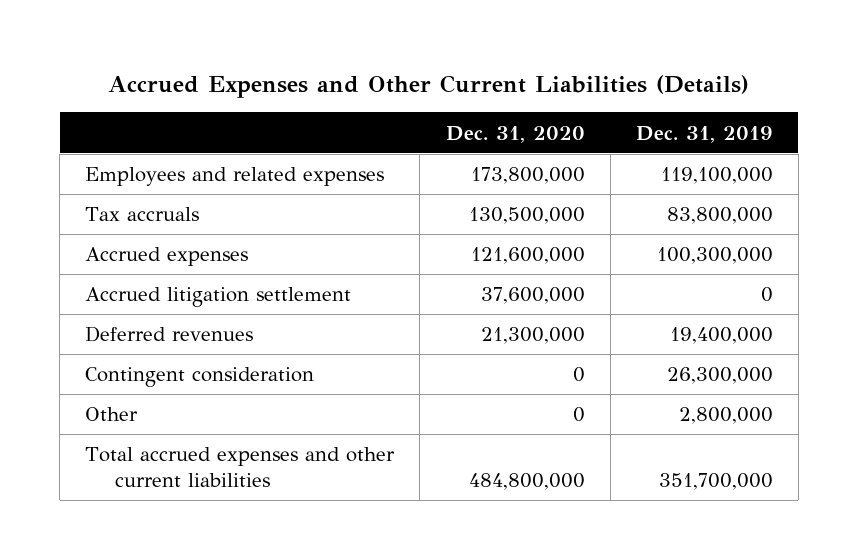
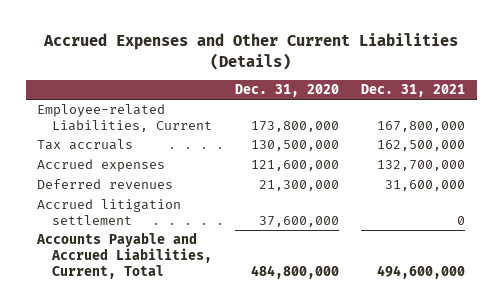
[635,125,773,143] Dec. 31, 2019 -> none
none -> [361,83,466,97] Dec. 31, 2021
[85,167,385,187] Employees and related expenses -> [37,104,213,133] Employee-related Liabilities, Current
[85,367,315,388] Contingent consideration -> none
[85,407,139,422] Other -> none
[85,287,352,308] Accrued litigation settlement -> [37,199,182,226] Accrued litigation settlement
[85,447,396,488] Total accrued expenses and other current liabilities -> [36,232,213,280] Accounts Payable and Accrued Liabilities, Current, Total

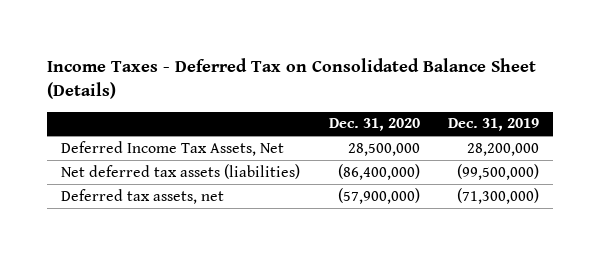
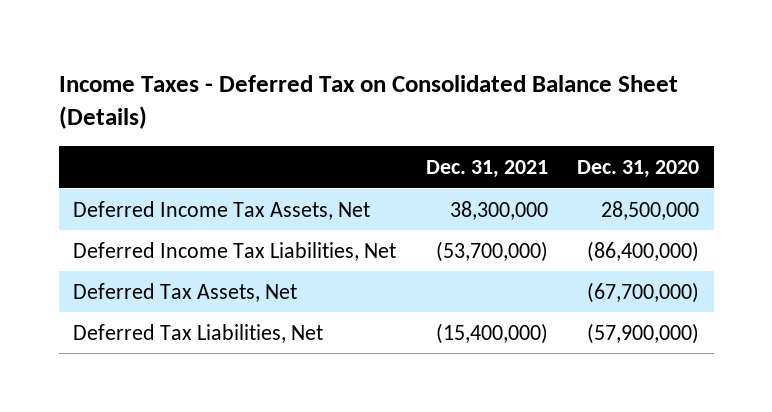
[447,118,539,132] Dec. 31, 2019 -> none
none -> [425,159,548,178] Dec. 31, 2021
[61,163,301,179] Net deferred tax assets (liabilities) -> [73,241,397,261] Deferred Income Tax Liabilities, Net
[61,188,225,204] Deferred tax assets, net -> [73,282,298,302] Deferred Tax Assets, Net
[337,187,420,204] (57,900,000) -> [587,281,700,303] (67,700,000)
none -> [73,323,324,343] Deferred Tax Liabilities, Net

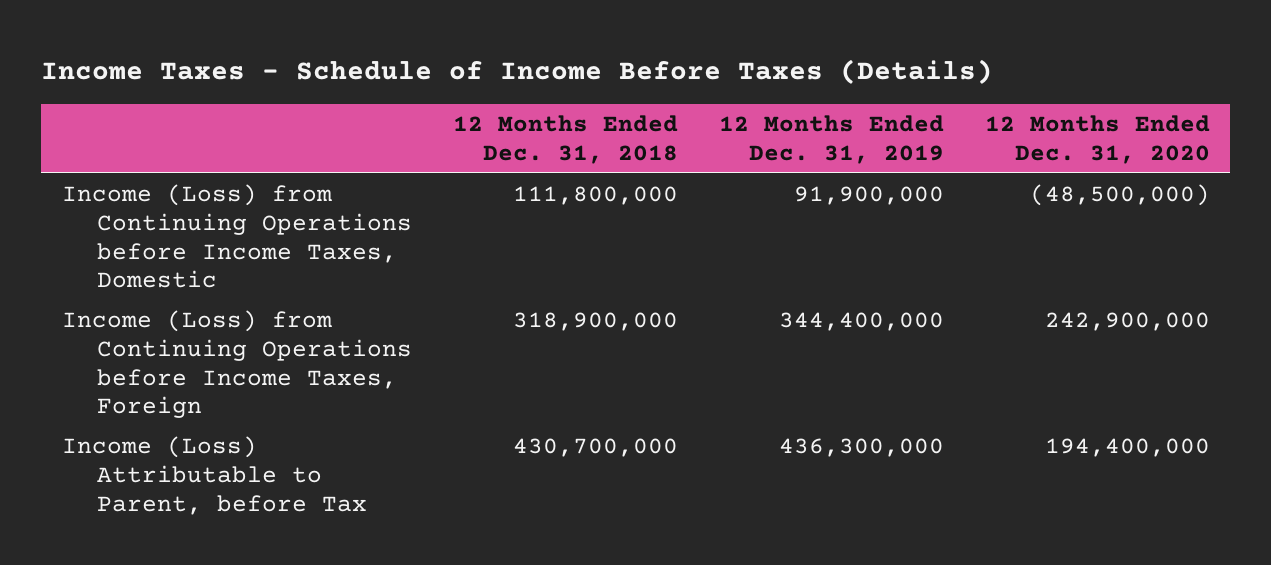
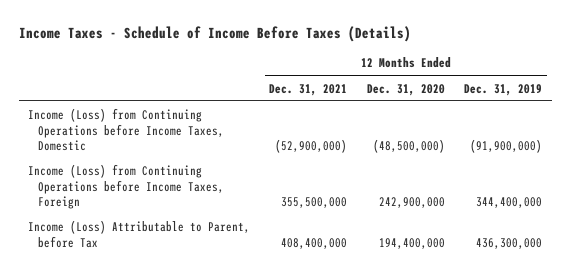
[452,114,678,164] 12 Months Ended Dec. 31, 2018 -> none
none -> [269,83,348,96] Dec. 31, 2021
[793,186,944,206] 91,900,000 -> [469,139,542,154] (91,900,000)

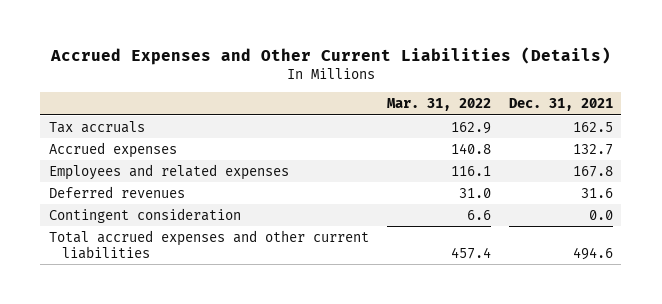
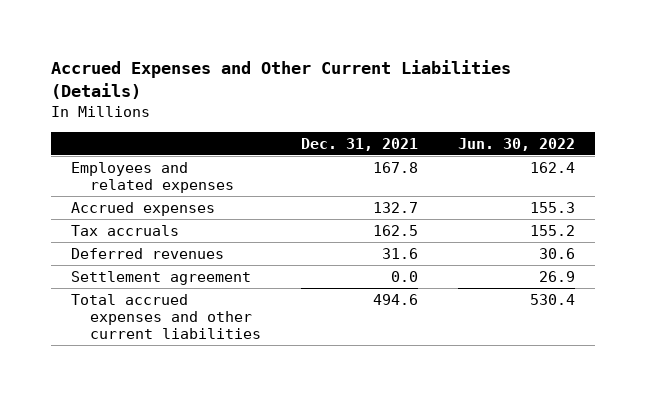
[386,98,491,112] Mar. 31, 2022 -> none
none -> [458,137,576,151] Jun. 30, 2022
[49,141,178,158] Accrued expenses -> [70,201,215,216] Accrued expenses
[49,120,146,133] Tax accruals -> [70,224,179,236] Tax accruals
[49,207,242,223] Contingent consideration -> [70,270,251,285] Settlement agreement

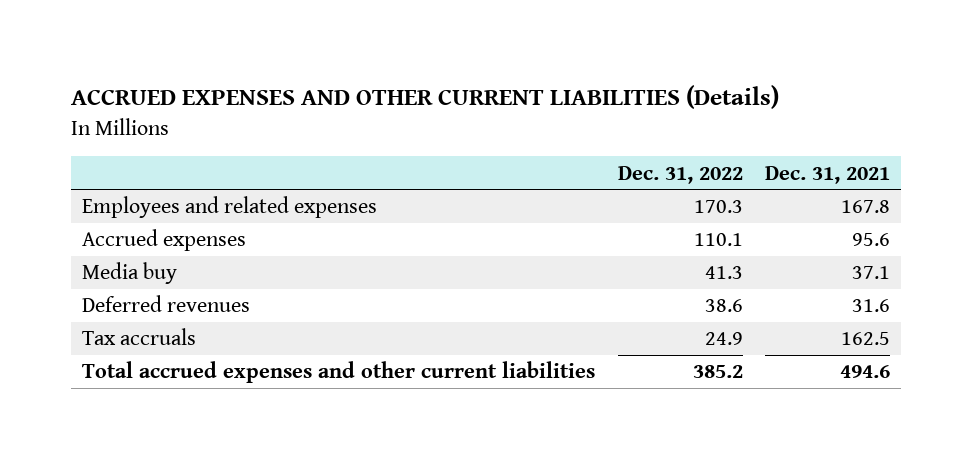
[50,59,511,99] Accrued Expenses and Other Current Liabilities (Details) -> [71,85,780,110] ACCRUED EXPENSES AND OTHER CURRENT LIABILITIES (Details)
[458,137,576,151] Jun. 30, 2022 -> none
none -> [617,165,743,184] Dec. 31, 2022
[372,201,418,213] 132.7 -> [851,233,890,247] 95.6
none -> [82,262,178,285] Media buy
[70,270,251,285] Settlement agreement -> none
[70,224,179,236] Tax accruals -> [82,328,197,346] Tax accruals

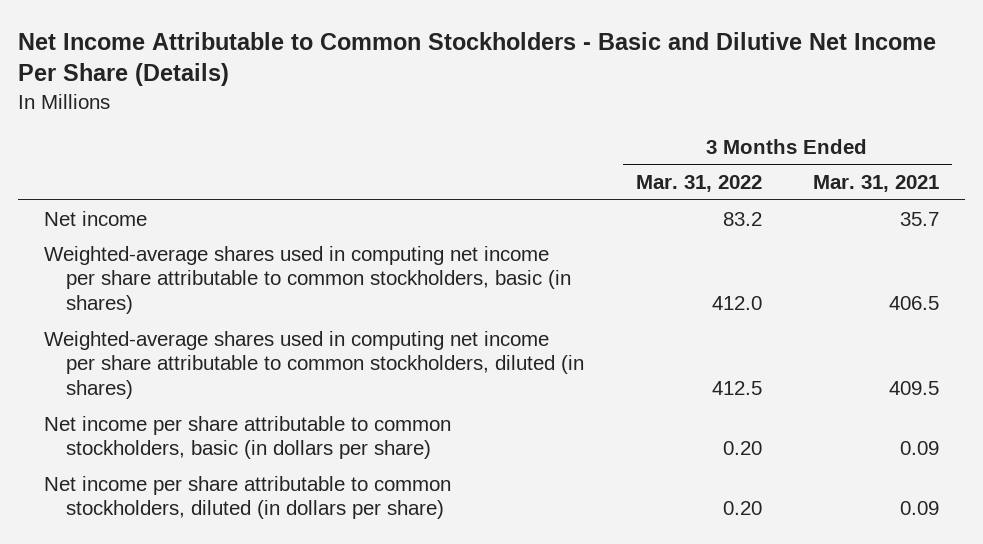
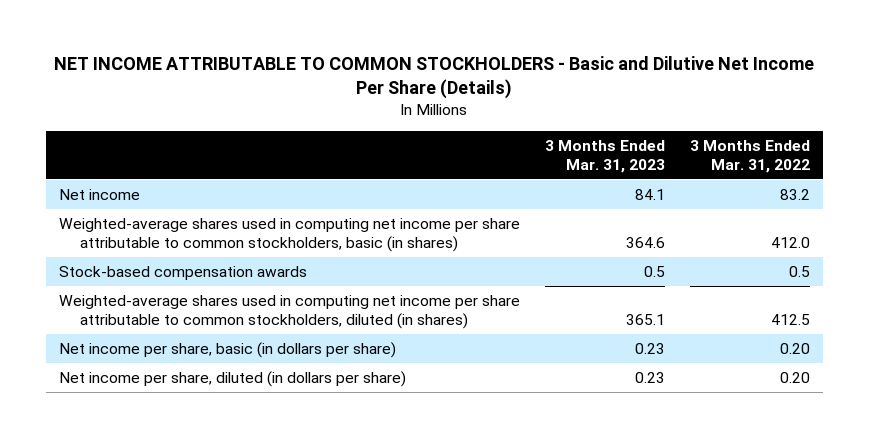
[17,31,936,87] Net Income Attributable to Common Stockholders - Basic and Dilutive Net Income Per Share (Details) -> [54,56,815,100] NET INCOME ATTRIBUTABLE TO COMMON STOCKHOLDERS - Basic and Dilutive Net Income Per Share (Details)
[813,175,940,193] Mar. 31, 2021 -> none
none -> [544,139,665,173] 3 Months Ended Mar. 31, 2023
none -> [58,266,307,281] Stock-based compensation awards
[43,415,451,460] Net income per share attributable to common stockholders, basic (in dollars per share) -> [58,342,396,359] Net income per share, basic (in dollars per share)
[43,475,451,520] Net income per share attributable to common stockholders, diluted (in dollars per share) -> [58,371,406,388] Net income per share, diluted (in dollars per share)

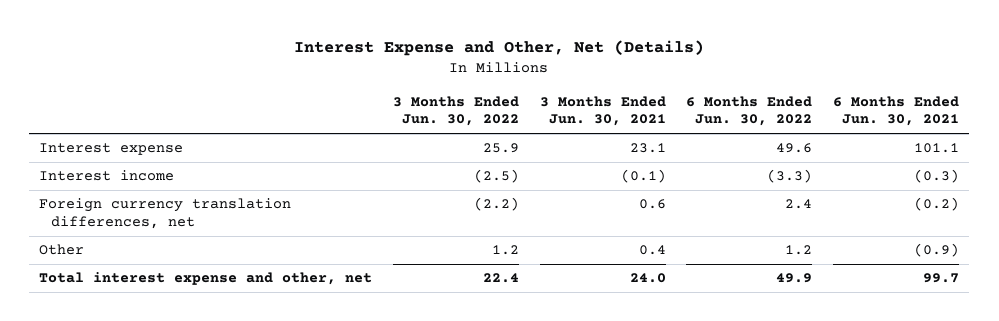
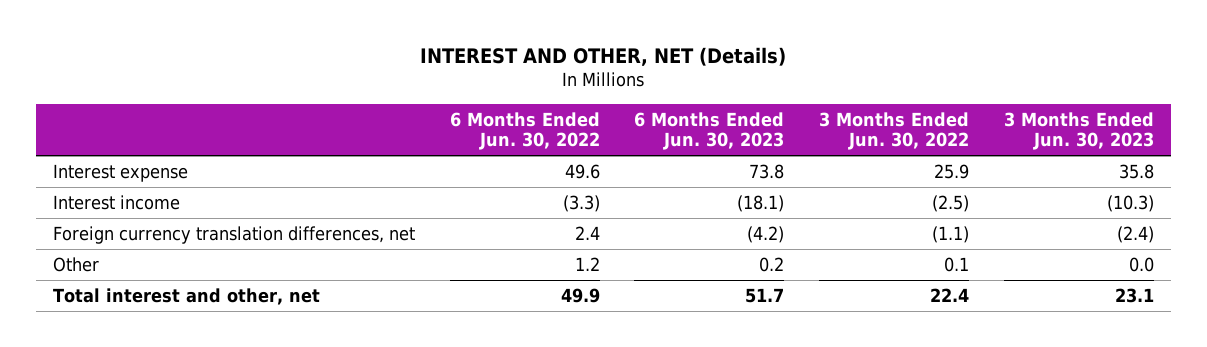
[294,40,705,57] Interest Expense and Other, Net (Details) -> [420,46,787,66] INTEREST AND OTHER, NET (Details)
[539,95,666,127] 3 Months Ended Jun. 30, 2021 -> none
[833,95,960,127] 6 Months Ended Jun. 30, 2021 -> none
none -> [634,111,785,151] 6 Months Ended Jun. 30, 2023
none -> [1003,111,1154,151] 3 Months Ended Jun. 30, 2023
[474,197,520,212] (2.2) -> [931,225,969,243] (1.1)
[492,245,520,256] 1.2 -> [943,256,969,272] 0.1
[39,272,373,286] Total interest expense and other, net -> [53,287,321,305] Total interest and other, net

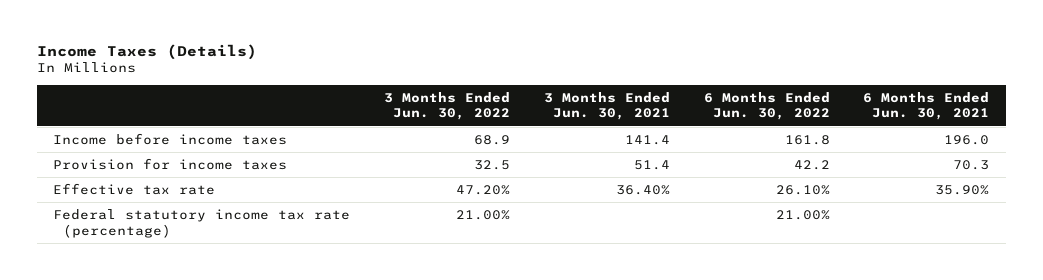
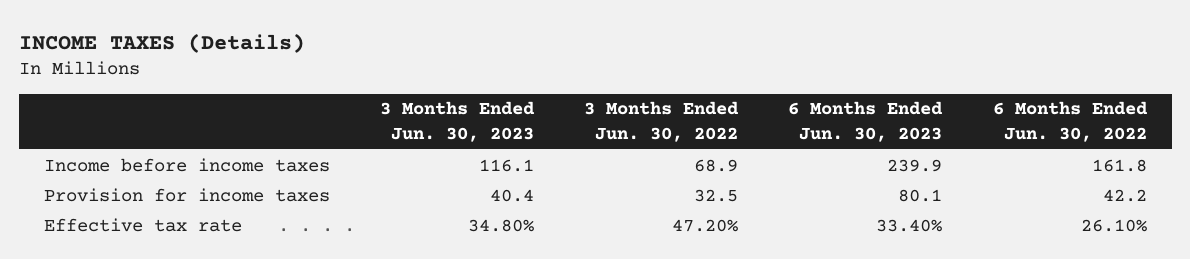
[36,43,257,60] Income Taxes (Details) -> [18,32,305,53] INCOME TAXES (Details)
[543,91,670,121] 3 Months Ended Jun. 30, 2021 -> none
[863,91,990,121] 6 Months Ended Jun. 30, 2021 -> none
none -> [380,101,536,142] 3 Months Ended Jun. 30, 2023
none -> [788,101,944,142] 6 Months Ended Jun. 30, 2023
[53,208,351,238] Federal statutory income tax rate (percentage) -> none

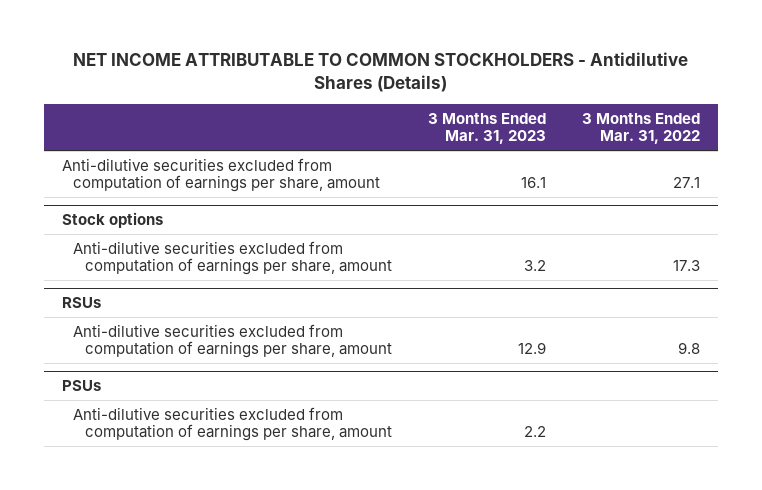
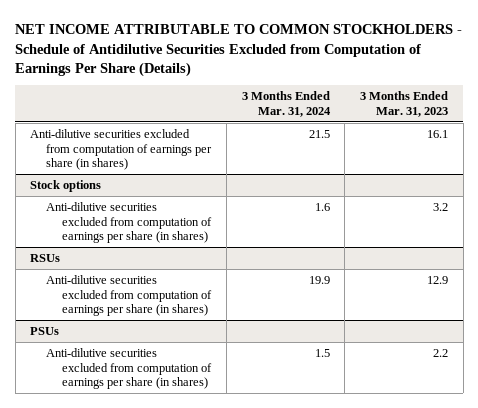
[72,52,688,93] NET INCOME ATTRIBUTABLE TO COMMON STOCKHOLDERS - Antidilutive Shares (Details) -> [15,24,463,77] NET INCOME ATTRIBUTABLE TO COMMON STOCKHOLDERS - Schedule of Antidilutive Securities Excluded from Computation of Earnings Per Share (Details)
[582,112,701,145] 3 Months Ended Mar. 31, 2022 -> none
none -> [241,91,331,117] 3 Months Ended Mar. 31, 2024
[61,157,381,192] Anti-dilutive securities excluded from computation of earnings per share, amount -> [30,128,213,171] Anti-dilutive securities excluded from computation of earnings per share (in shares)
[73,240,393,275] Anti-dilutive securities excluded from computation of earnings per share, amount -> [46,201,212,244] Anti-dilutive securities excluded from computation of earnings per share (in shares)
[73,323,393,358] Anti-dilutive securities excluded from computation of earnings per share, amount -> [46,274,212,317] Anti-dilutive securities excluded from computation of earnings per share (in shares)
[73,406,393,441] Anti-dilutive securities excluded from computation of earnings per share, amount -> [46,347,212,390] Anti-dilutive securities excluded from computation of earnings per share (in shares)

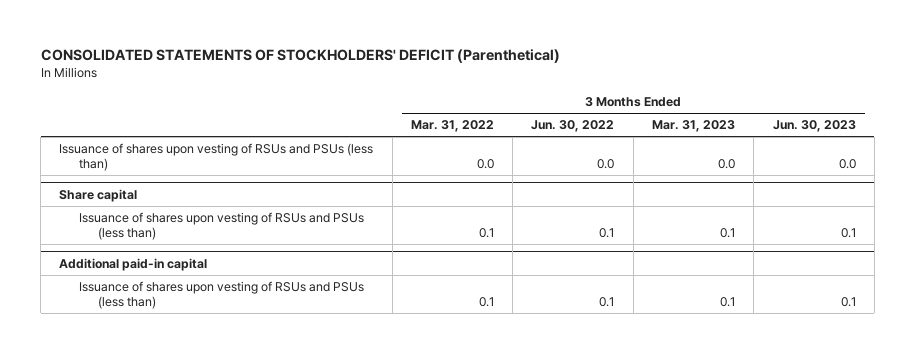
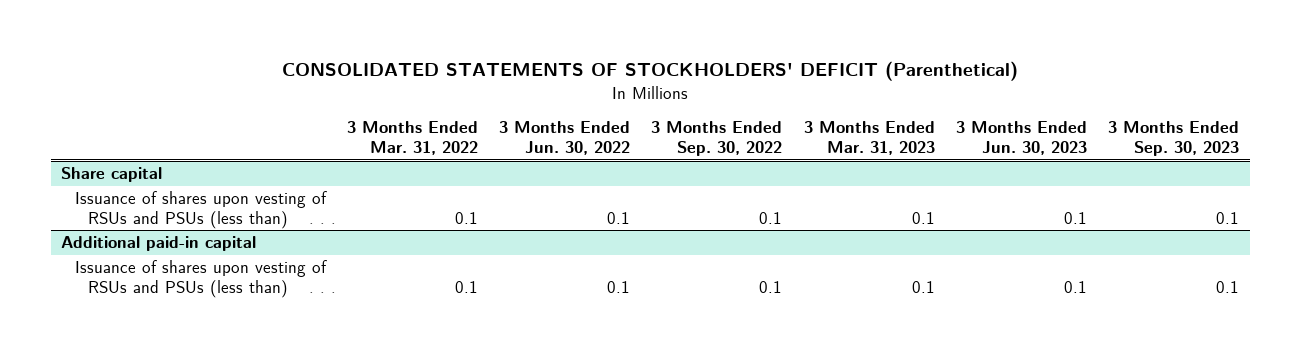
none -> [651,121,783,156] 3 Months Ended Sep. 30, 2022
none -> [1108,121,1240,156] 3 Months Ended Sep. 30, 2023
[59,143,374,172] Issuance of shares upon vesting of RSUs and PSUs (less than) -> none

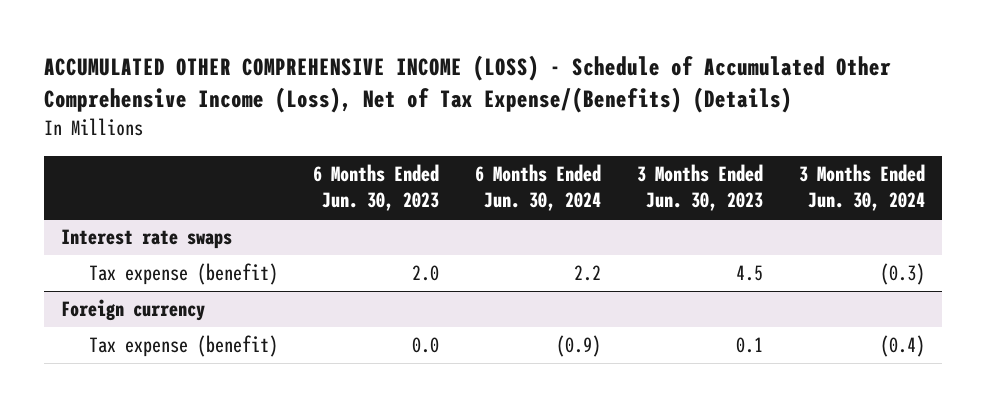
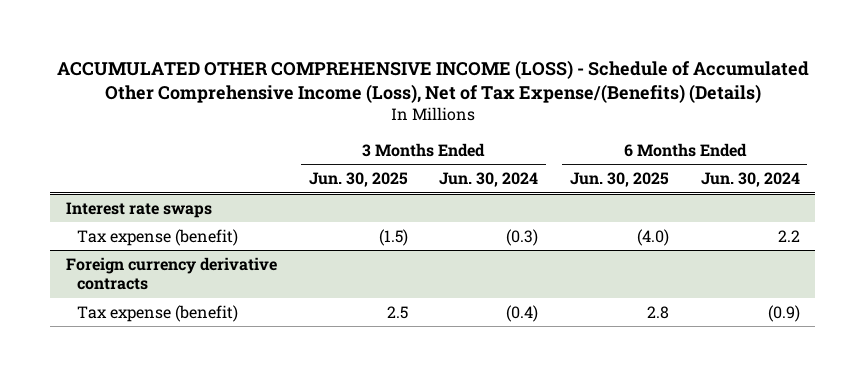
[313,163,440,212] 6 Months Ended Jun. 30, 2023 -> none
[636,163,763,212] 3 Months Ended Jun. 30, 2023 -> none
none -> [308,172,408,188] Jun. 30, 2025
none -> [569,172,669,188] Jun. 30, 2025
[61,299,206,322] Foreign currency -> [65,256,277,291] Foreign currency derivative contracts

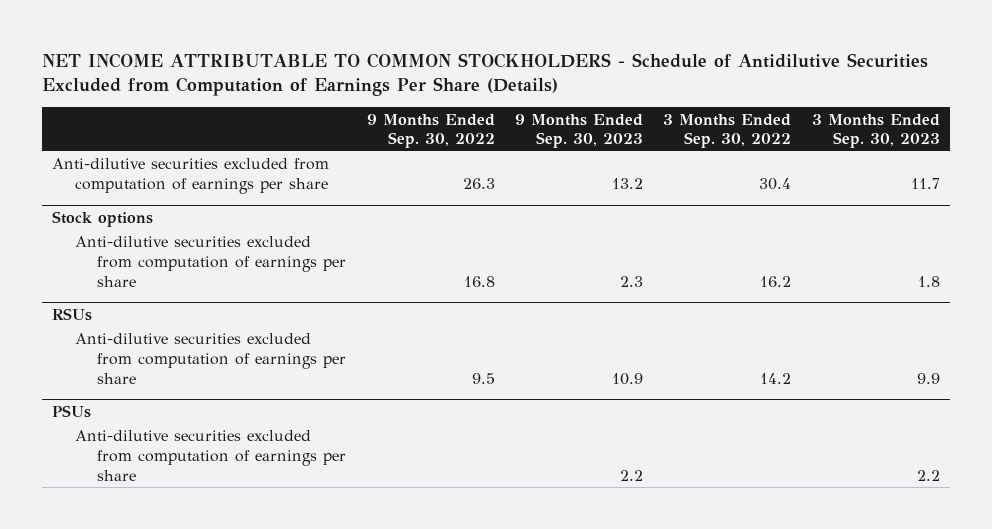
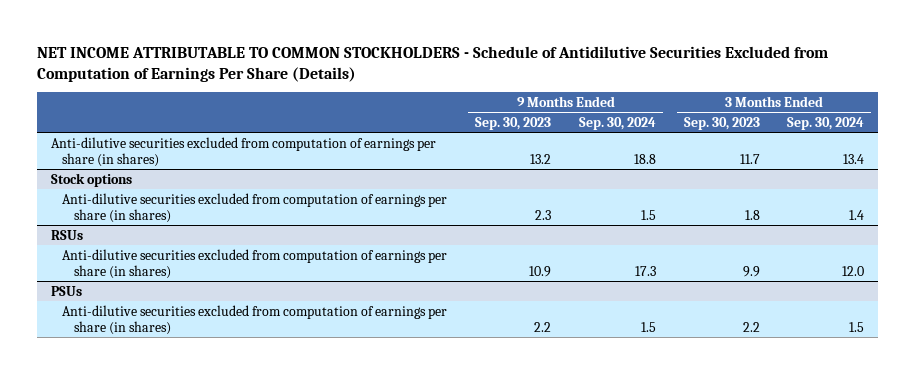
[366,113,495,149] 9 Months Ended Sep. 30, 2022 -> none
[663,113,792,149] 3 Months Ended Sep. 30, 2022 -> none
none -> [578,116,656,130] Sep. 30, 2024
none -> [787,116,865,130] Sep. 30, 2024
[52,158,330,195] Anti-dilutive securities excluded from computation of earnings per share -> [50,136,436,167] Anti-dilutive securities excluded from computation of earnings per share (in shares)
[74,236,347,287] Anti-dilutive securities excluded from computation of earnings per share -> [62,192,448,223] Anti-dilutive securities excluded from computation of earnings per share (in shares)
[74,333,347,384] Anti-dilutive securities excluded from computation of earnings per share -> [62,248,448,279] Anti-dilutive securities excluded from computation of earnings per share (in shares)
[74,430,347,481] Anti-dilutive securities excluded from computation of earnings per share -> [62,304,448,335] Anti-dilutive securities excluded from computation of earnings per share (in shares)

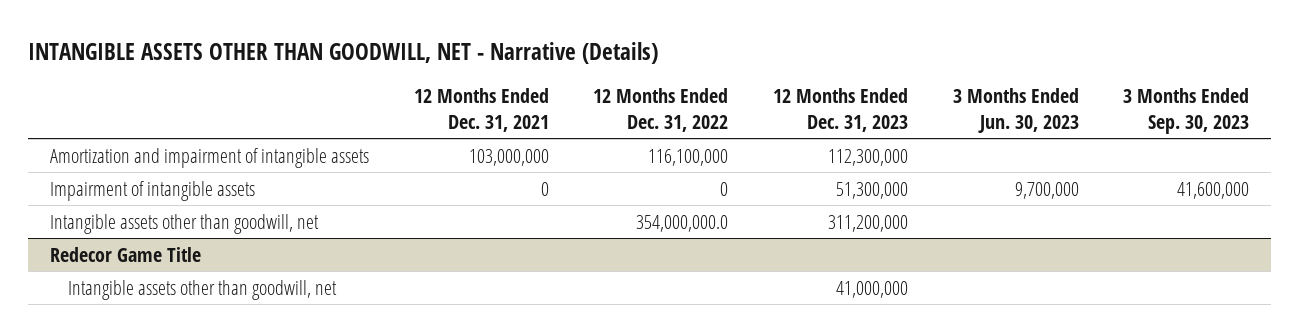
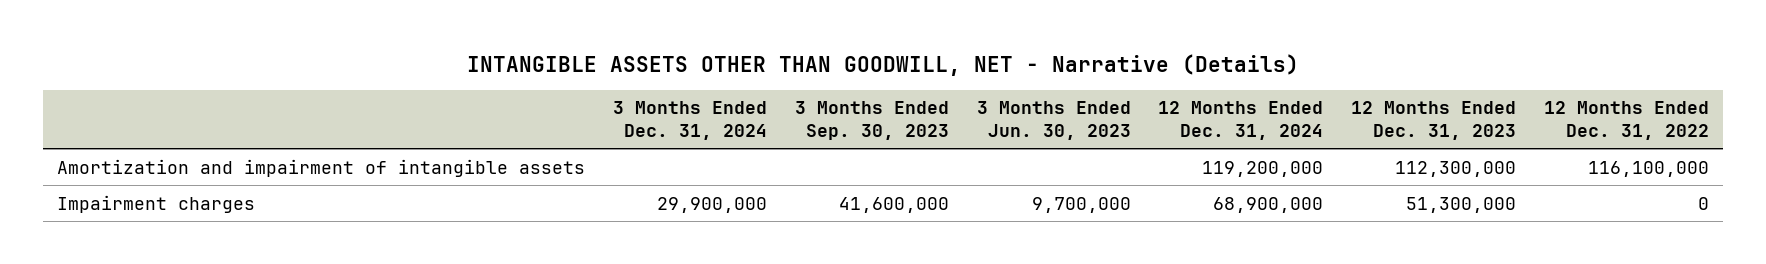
[413,88,549,133] 12 Months Ended Dec. 31, 2021 -> none
none -> [613,101,768,141] 3 Months Ended Dec. 31, 2024
none -> [1158,101,1324,141] 12 Months Ended Dec. 31, 2024
[50,213,320,234] Intangible assets other than goodwill, net -> none
[50,246,202,262] Redecor Game Title -> none
[67,279,337,300] Intangible assets other than goodwill, net -> none
[50,180,256,201] Impairment of intangible assets -> [57,194,256,213] Impairment charges

